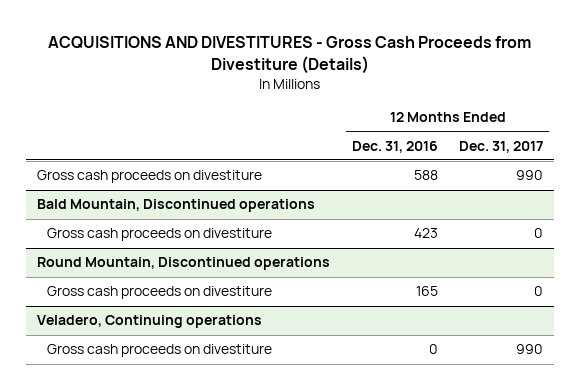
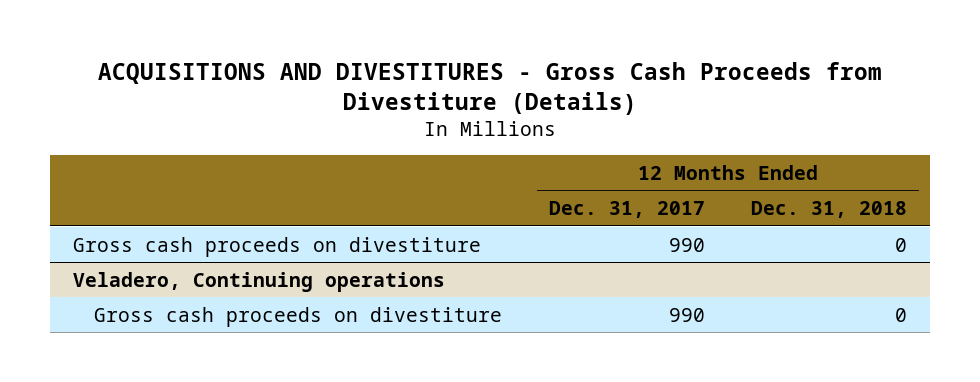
[351,140,438,153] Dec. 31, 2016 -> none
none -> [750,201,907,219] Dec. 31, 2018
[37,199,316,213] Bald Mountain, Discontinued operations -> none
[47,228,273,242] Gross cash proceeds on divestiture -> none
[37,257,331,271] Round Mountain, Discontinued operations -> none
[47,286,273,300] Gross cash proceeds on divestiture -> none

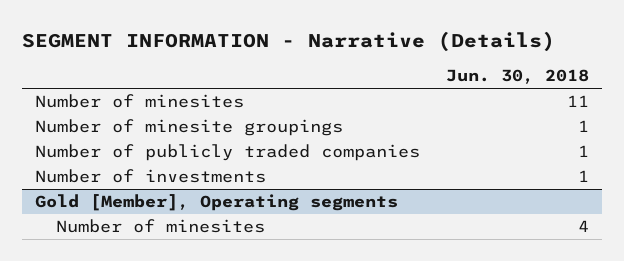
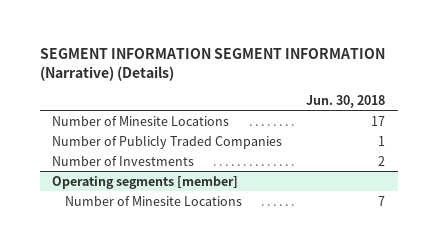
[22,31,556,53] SEGMENT INFORMATION - Narrative (Details) -> [40,48,386,82] SEGMENT INFORMATION SEGMENT INFORMATION (Narrative) (Details)
[35,118,344,136] Number of minesite groupings -> none
[35,93,245,108] Number of minesites -> [52,115,230,126] Number of Minesite Locations
[567,94,590,107] 11 -> [371,115,386,126] 17
[35,143,421,161] Number of publicly traded companies -> [52,134,283,149] Number of Publicly Traded Companies
[35,168,267,183] Number of investments -> [52,155,195,166] Number of Investments
[578,169,590,182] 1 -> [378,155,386,166] 2
[35,193,399,211] Gold [Member], Operating segments -> [52,175,239,189] Operating segments [member]
[55,218,265,233] Number of minesites -> [64,195,242,206] Number of Minesite Locations
[578,219,590,232] 4 -> [378,195,386,206] 7

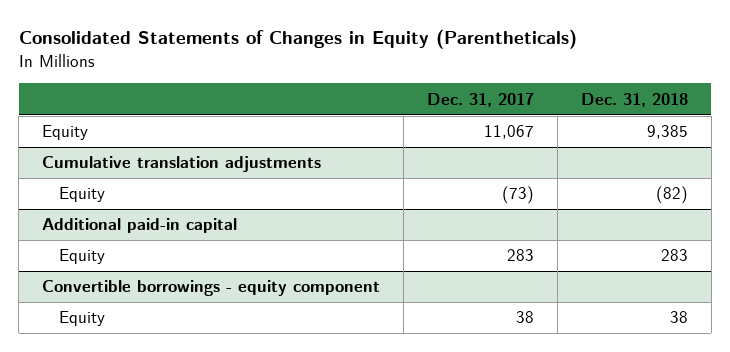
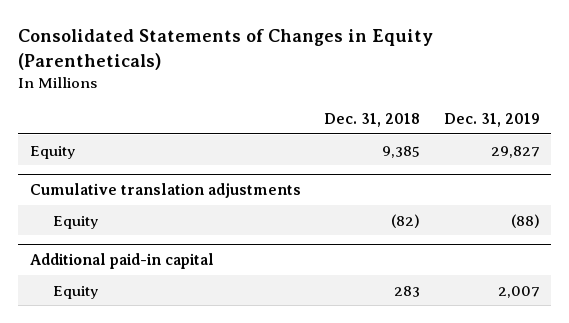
[426,92,534,107] Dec. 31, 2017 -> none
none -> [443,113,540,128] Dec. 31, 2019
[42,280,381,297] Convertible borrowings - equity component -> none
[59,311,106,327] Equity -> none

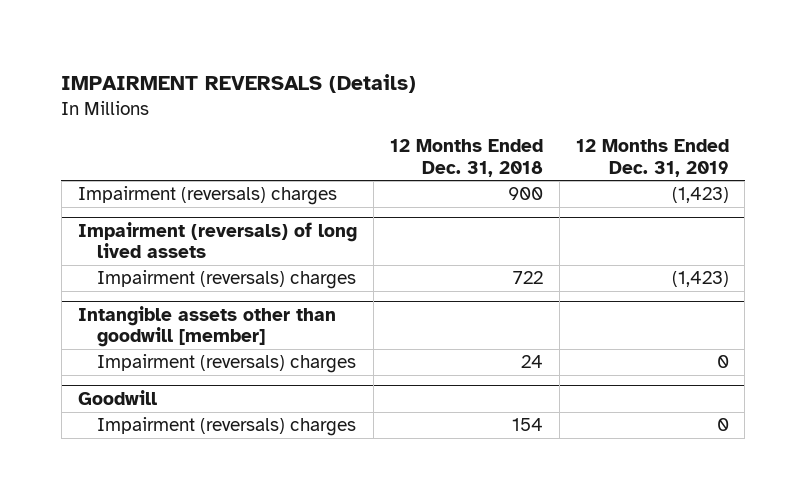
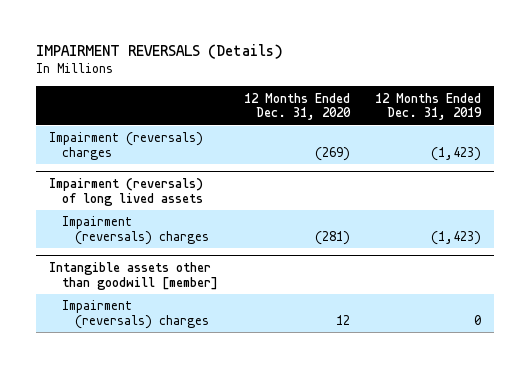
[389,139,543,177] 12 Months Ended Dec. 31, 2018 -> none
none -> [243,92,351,121] 12 Months Ended Dec. 31, 2020
[77,389,157,405] Goodwill -> none
[96,417,356,437] Impairment (reversals) charges -> none

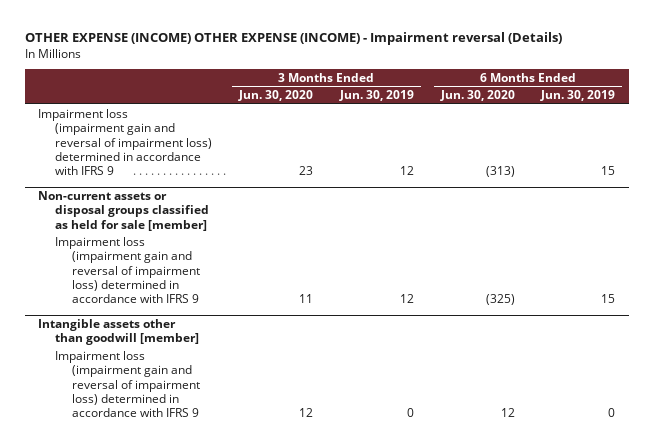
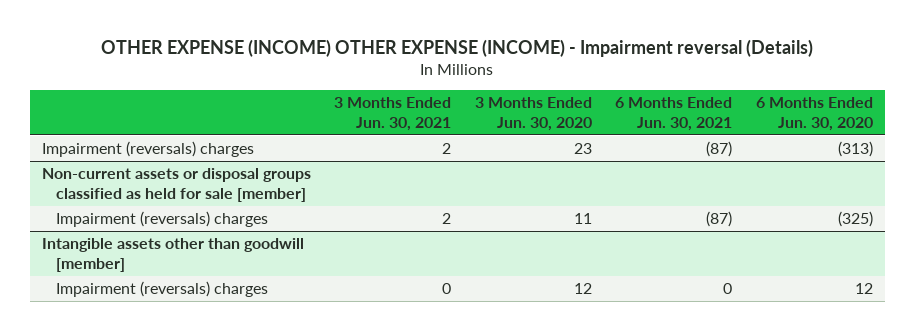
[338,90,414,102] Jun. 30, 2019 -> none
[540,90,616,102] Jun. 30, 2019 -> none
none -> [334,97,452,131] 3 Months Ended Jun. 30, 2021
none -> [615,97,733,131] 6 Months Ended Jun. 30, 2021
[38,108,213,176] Impairment loss (impairment gain and reversal of impairment loss) determined in accordance with IFRS 9 -> [41,141,254,158] Impairment (reversals) charges
[55,236,201,304] Impairment loss (impairment gain and reversal of impairment loss) determined in accordance with IFRS 9 -> [56,211,269,228] Impairment (reversals) charges
[55,350,201,418] Impairment loss (impairment gain and reversal of impairment loss) determined in accordance with IFRS 9 -> [56,281,269,298] Impairment (reversals) charges

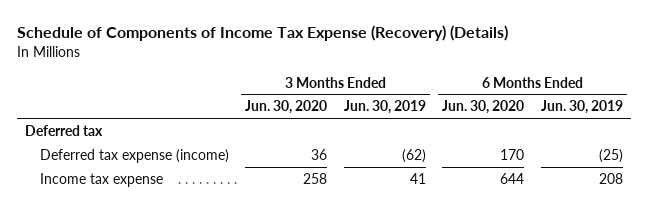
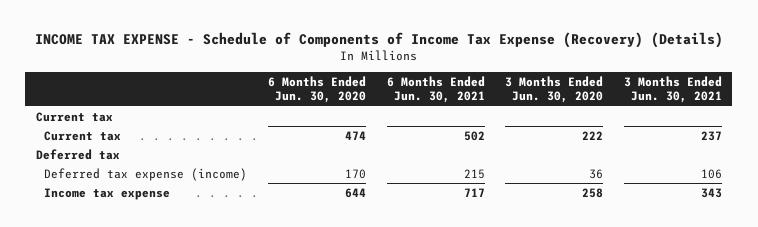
[17,25,509,42] Schedule of Components of Income Tax Expense (Recovery) (Details) -> [34,32,723,49] INCOME TAX EXPENSE - Schedule of Components of Income Tax Expense (Recovery) (Details)
[343,100,426,115] Jun. 30, 2019 -> none
[540,100,623,115] Jun. 30, 2019 -> none
none -> [386,76,485,104] 6 Months Ended Jun. 30, 2021
none -> [624,76,723,104] 3 Months Ended Jun. 30, 2021
none -> [35,111,113,122] Current tax
none -> [44,130,122,141] Current tax

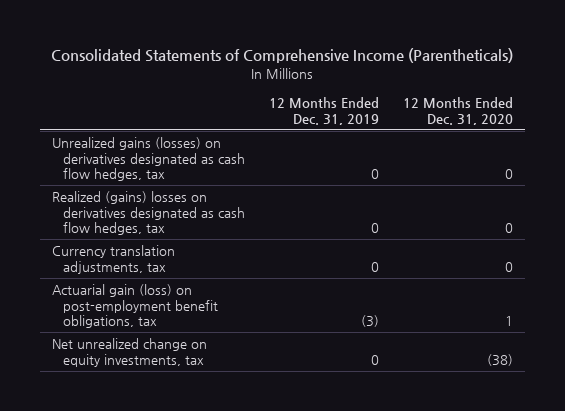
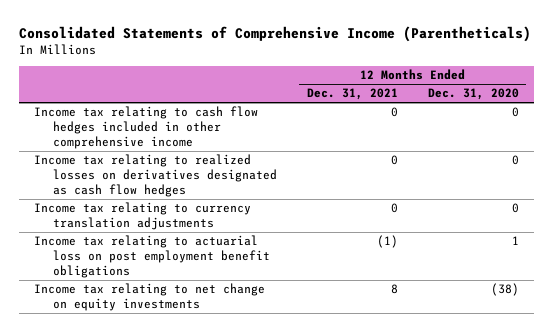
[268,97,379,125] 12 Months Ended Dec. 31, 2019 -> none
none -> [306,88,398,101] Dec. 31, 2021
[52,137,245,182] Unrealized gains (losses) on derivatives designated as cash flow hedges, tax -> [34,106,259,150] Income tax relating to cash flow hedges included in other comprehensive income
[52,191,245,236] Realized (gains) losses on derivatives designated as cash flow hedges, tax -> [34,154,277,198] Income tax relating to realized losses on derivatives designated as cash flow hedges
[52,245,176,274] Currency translation adjustments, tax -> [34,202,252,231] Income tax relating to currency translation adjustments
[52,284,218,329] Actuarial gain (loss) on post-employment benefit obligations, tax -> [34,235,270,279] Income tax relating to actuarial loss on post employment benefit obligations
[52,338,208,367] Net unrealized change on equity investments, tax -> [34,283,266,312] Income tax relating to net change on equity investments

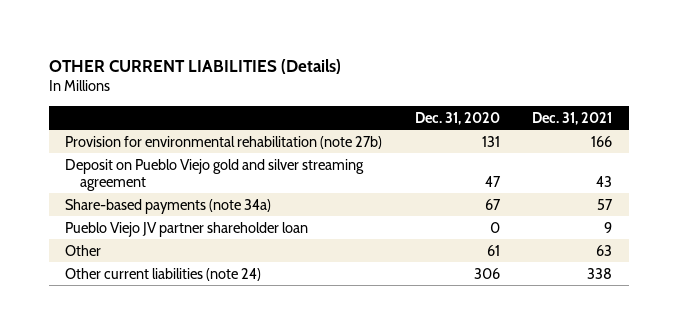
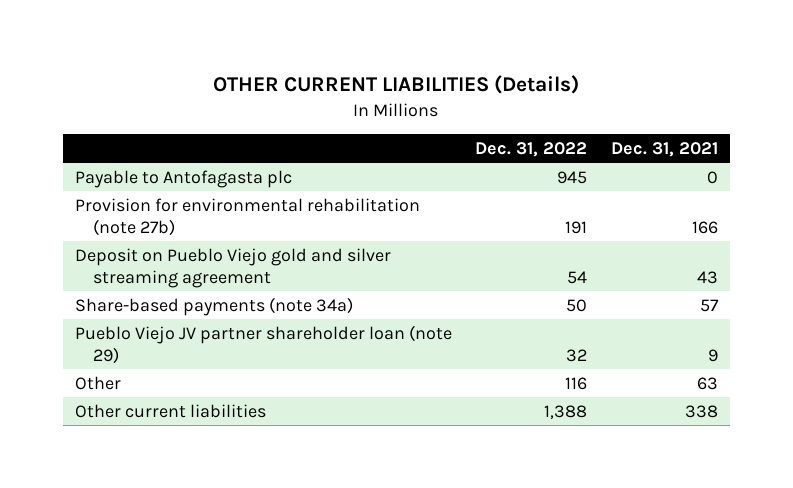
[414,111,500,125] Dec. 31, 2020 -> none
none -> [475,142,588,158] Dec. 31, 2022
none -> [74,169,292,188] Payable to Antofagasta plc
[65,221,309,237] Pueblo Viejo JV partner shareholder loan -> [74,324,452,364] Pueblo Viejo JV partner shareholder loan (note 29)
[65,267,262,281] Other current liabilities (note 24) -> [74,403,266,418] Other current liabilities

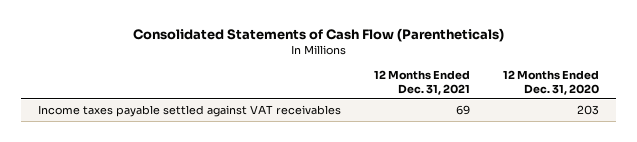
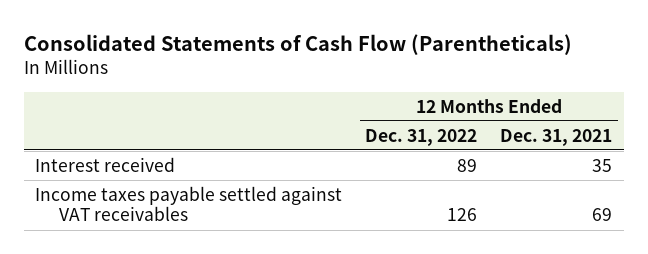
[503,70,600,95] 12 Months Ended Dec. 31, 2020 -> none
none -> [365,128,478,146] Dec. 31, 2022
none -> [35,156,176,172] Interest received

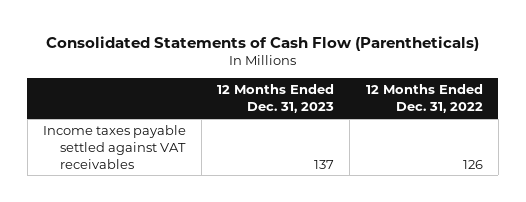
[500,128,613,146] Dec. 31, 2021 -> none
none -> [217,84,335,114] 12 Months Ended Dec. 31, 2023
[35,156,176,172] Interest received -> none

